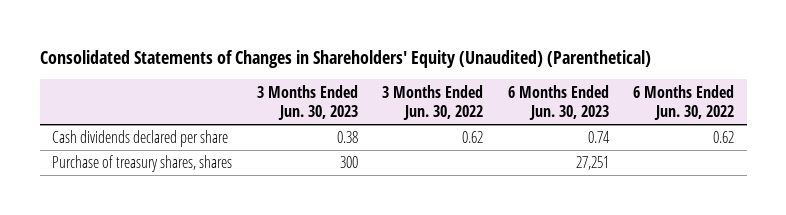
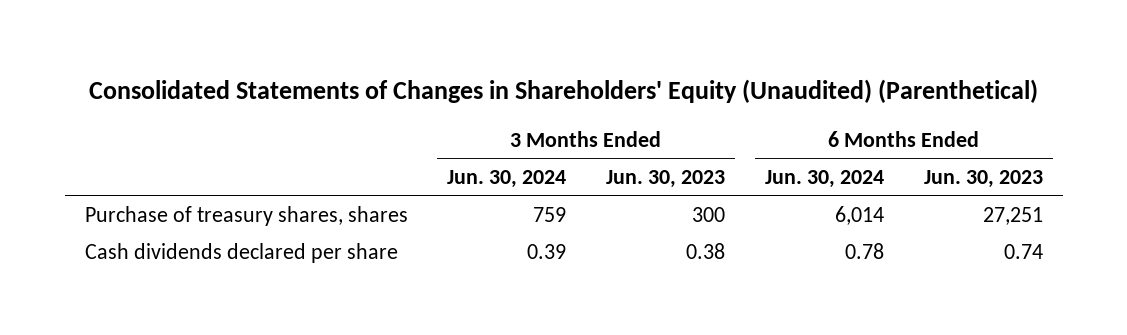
[382,84,484,121] 3 Months Ended Jun. 30, 2022 -> none
[633,84,735,121] 6 Months Ended Jun. 30, 2022 -> none
none -> [447,169,567,188] Jun. 30, 2024
none -> [765,169,885,188] Jun. 30, 2024
[51,130,228,148] Cash dividends declared per share -> [84,242,398,263] Cash dividends declared per share

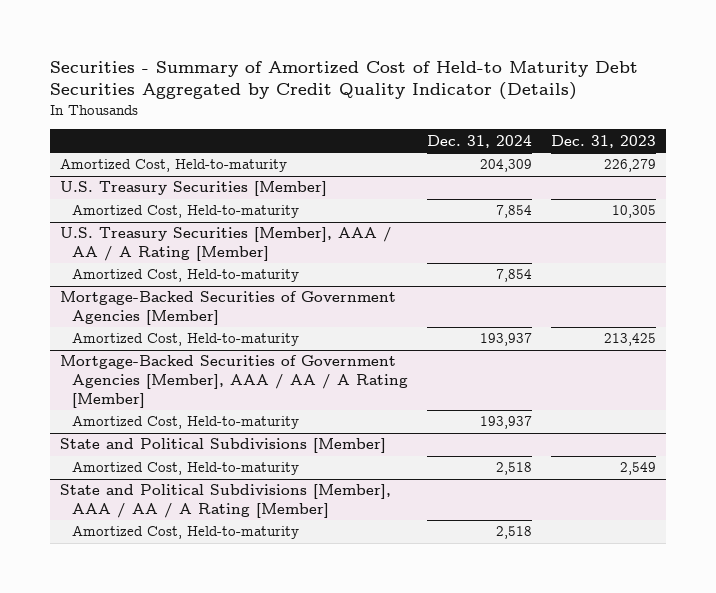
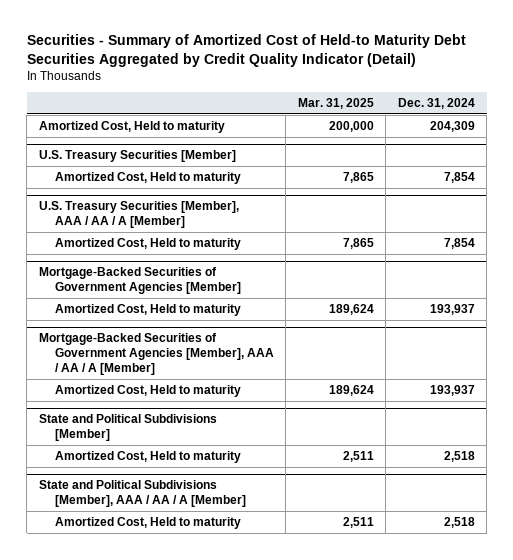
[50,60,639,101] Securities - Summary of Amortized Cost of Held-to Maturity Debt Securities Aggregated by Credit Quality Indicator (Details) -> [26,34,466,68] Securities - Summary of Amortized Cost of Held-to Maturity Debt Securities Aggregated by Credit Quality Indicator (Detail)
[551,134,657,148] Dec. 31, 2023 -> none
none -> [297,98,374,110] Mar. 31, 2025
[59,158,287,173] Amortized Cost, Held-to-maturity -> [38,120,225,133] Amortized Cost, Held to maturity
[72,204,300,219] Amortized Cost, Held-to-maturity -> [54,171,241,184] Amortized Cost, Held to maturity
[59,227,392,262] U.S. Treasury Securities [Member], AAA / AA / A Rating [Member] -> [38,201,239,229] U.S. Treasury Securities [Member], AAA / AA / A [Member]
[72,268,300,283] Amortized Cost, Held-to-maturity -> [54,237,241,250] Amortized Cost, Held to maturity
[72,332,300,347] Amortized Cost, Held-to-maturity -> [54,303,241,316] Amortized Cost, Held to maturity
[59,355,409,408] Mortgage-Backed Securities of Government Agencies [Member], AAA / AA / A Rating [Member] -> [38,333,274,376] Mortgage-Backed Securities of Government Agencies [Member], AAA / AA / A [Member]
[72,415,300,430] Amortized Cost, Held-to-maturity -> [54,384,241,397] Amortized Cost, Held to maturity
[72,461,300,476] Amortized Cost, Held-to-maturity -> [54,450,241,463] Amortized Cost, Held to maturity
[59,484,391,519] State and Political Subdivisions [Member], AAA / AA / A Rating [Member] -> [38,480,246,508] State and Political Subdivisions [Member], AAA / AA / A [Member]
[72,525,300,540] Amortized Cost, Held-to-maturity -> [54,516,241,529] Amortized Cost, Held to maturity

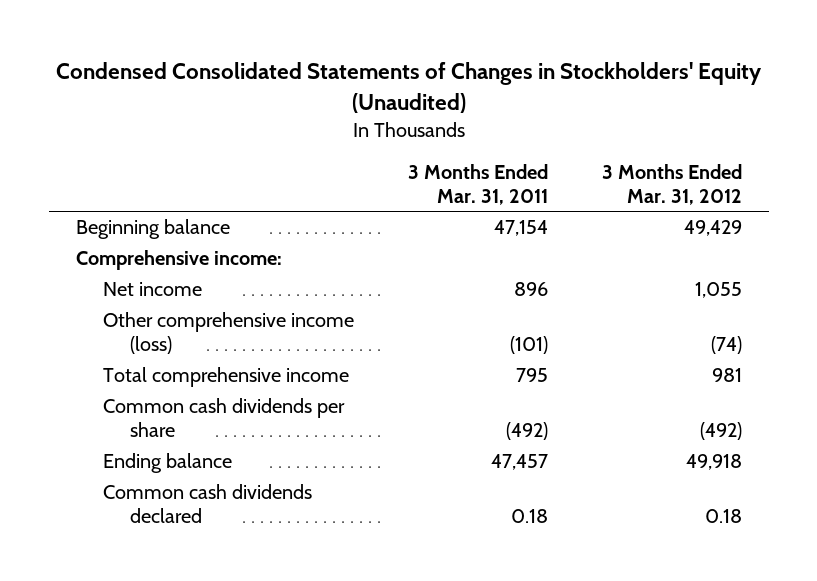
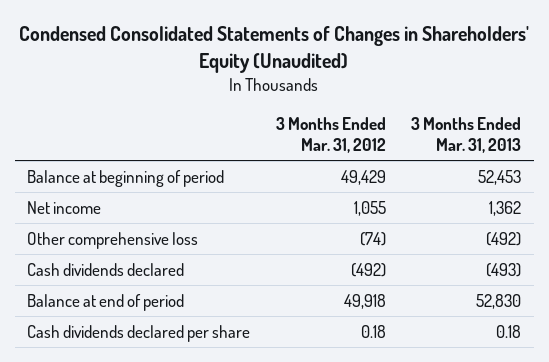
[55,62,762,114] Condensed Consolidated Statements of Changes in Stockholders' Equity (Unaudited) -> [19,26,530,73] Condensed Consolidated Statements of Changes in Shareholders' Equity (Unaudited)
[407,163,548,205] 3 Months Ended Mar. 31, 2011 -> none
none -> [411,116,522,154] 3 Months Ended Mar. 31, 2013
[75,250,282,271] Comprehensive income: -> none
[75,219,230,240] Beginning balance -> [27,169,225,187] Balance at beginning of period
[102,367,349,388] Total comprehensive income -> none
[102,312,354,355] Other comprehensive income (loss) -> [27,231,199,249] Other comprehensive loss
[102,398,345,438] Common cash dividends per share -> [27,262,185,276] Cash dividends declared
[102,453,232,474] Ending balance -> [27,293,185,311] Balance at end of period
[102,484,312,524] Common cash dividends declared -> [27,324,251,342] Cash dividends declared per share

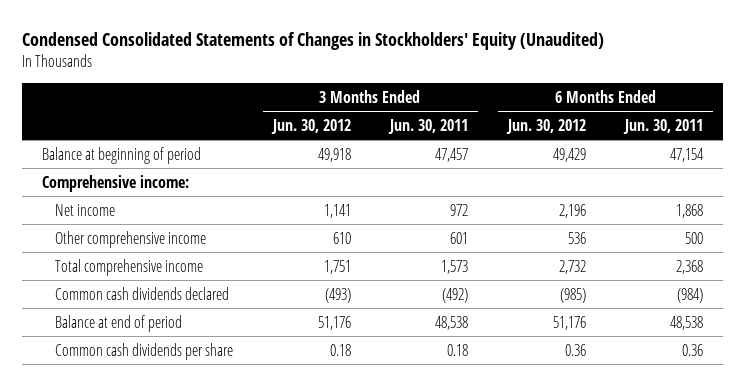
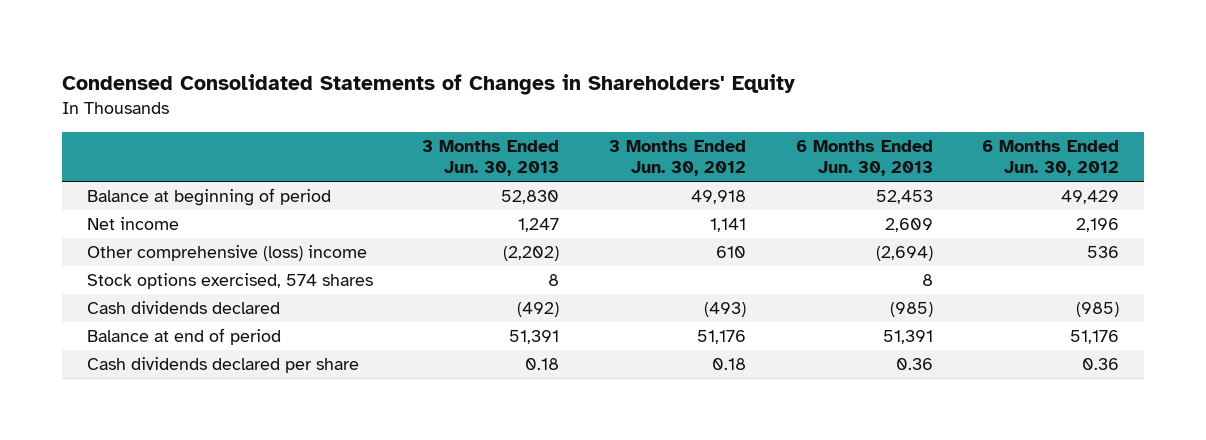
[21,32,604,51] Condensed Consolidated Statements of Changes in Stockholders' Equity (Unaudited) -> [61,73,795,95] Condensed Consolidated Statements of Changes in Shareholders' Equity
[388,118,469,134] Jun. 30, 2011 -> none
[623,118,704,134] Jun. 30, 2011 -> none
none -> [422,140,560,177] 3 Months Ended Jun. 30, 2013
none -> [795,140,933,177] 6 Months Ended Jun. 30, 2013
[41,174,189,192] Comprehensive income: -> none
[55,258,204,276] Total comprehensive income -> none
[55,230,207,248] Other comprehensive income -> [86,245,367,262] Other comprehensive (loss) income
none -> [86,273,373,290] Stock options exercised, 574 shares
[55,286,230,300] Common cash dividends declared -> [86,301,280,315] Cash dividends declared
[55,342,234,360] Common cash dividends per share -> [86,357,359,374] Cash dividends declared per share

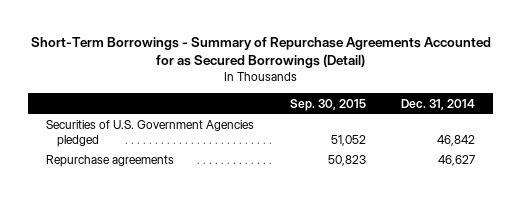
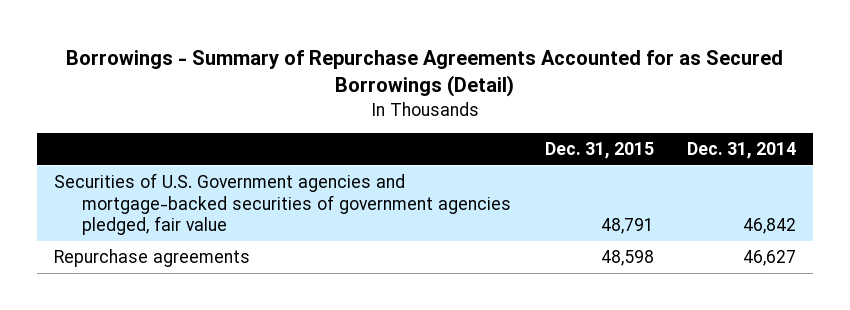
[30,36,491,69] Short-Term Borrowings - Summary of Repurchase Agreements Accounted for as Secured Borrowings (Detail) -> [66,49,784,98] Borrowings - Summary of Repurchase Agreements Accounted for as Secured Borrowings (Detail)
[289,98,366,111] Sep. 30, 2015 -> none
none -> [544,142,654,160] Dec. 31, 2015
[46,120,255,147] Securities of U.S. Government Agencies pledged -> [54,173,512,236] Securities of U.S. Government agencies and mortgage-backed securities of government agencies pledged, fair value

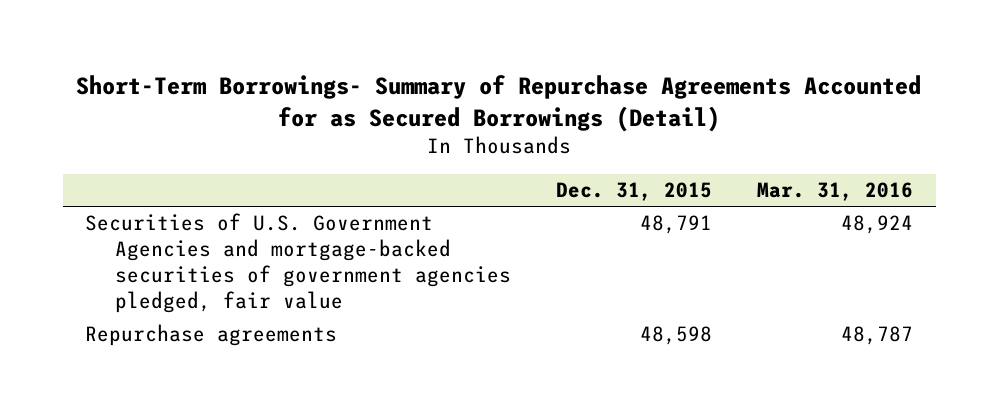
[66,49,784,98] Borrowings - Summary of Repurchase Agreements Accounted for as Secured Borrowings (Detail) -> [76,75,922,132] Short-Term Borrowings- Summary of Repurchase Agreements Accounted for as Secured Borrowings (Detail)
[687,142,797,160] Dec. 31, 2014 -> none
none -> [757,182,914,202] Mar. 31, 2016
[54,173,512,236] Securities of U.S. Government agencies and mortgage-backed securities of government agencies pledged, fair value -> [85,213,511,314] Securities of U.S. Government Agencies and mortgage-backed securities of government agencies pledged, fair value

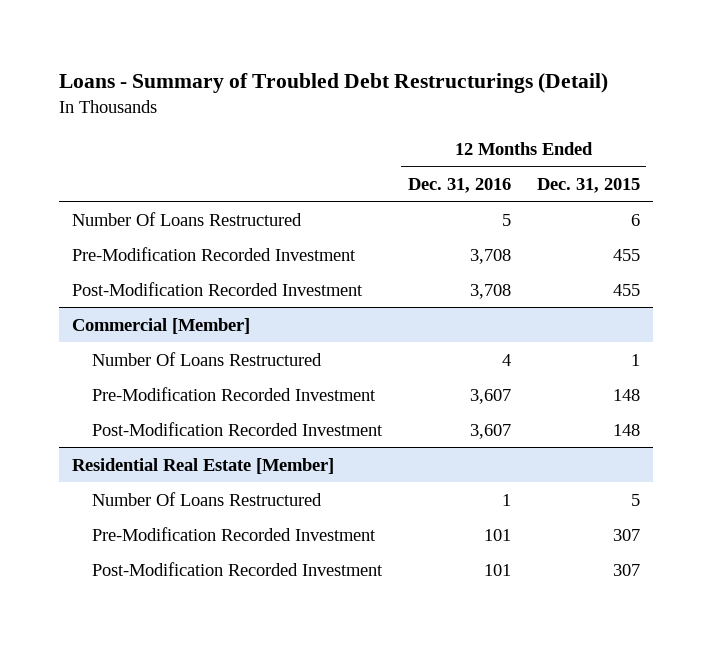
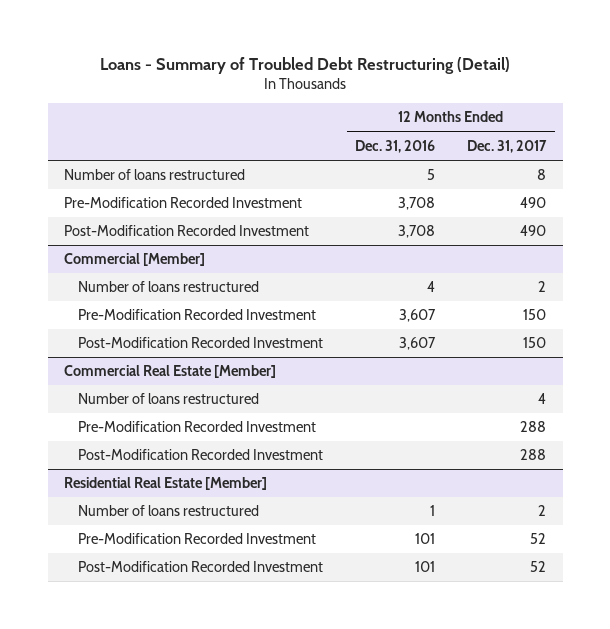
[58,72,608,93] Loans - Summary of Troubled Debt Restructurings (Detail) -> [100,56,511,74] Loans - Summary of Troubled Debt Restructuring (Detail)
[536,177,640,193] Dec. 31, 2015 -> none
none -> [467,139,548,153] Dec. 31, 2017
[71,211,302,226] Number Of Loans Restructured -> [63,169,245,181] Number of loans restructured
[91,351,322,366] Number Of Loans Restructured -> [78,281,260,293] Number of loans restructured
none -> [63,365,276,379] Commercial Real Estate [Member]
none -> [78,393,260,405] Number of loans restructured
none -> [78,421,317,433] Pre-Modification Recorded Investment
none -> [78,449,324,461] Post-Modification Recorded Investment
[91,491,322,506] Number Of Loans Restructured -> [78,505,260,517] Number of loans restructured

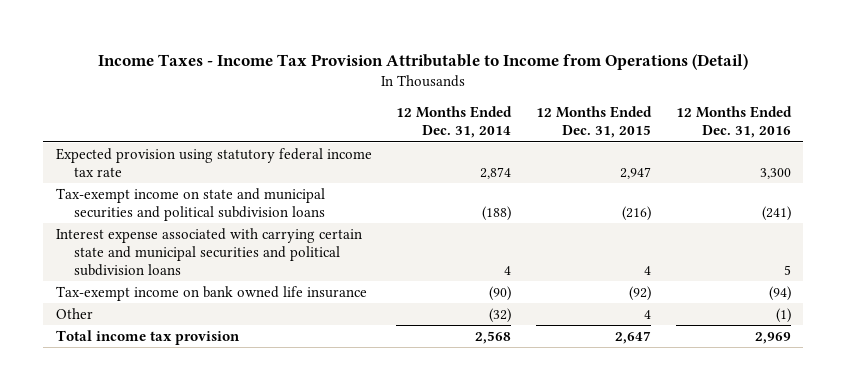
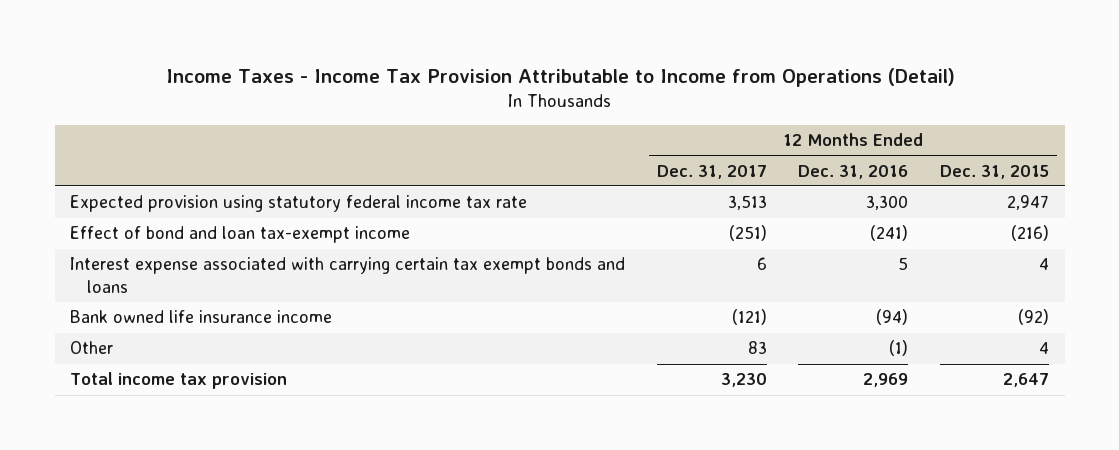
[396,106,513,139] 12 Months Ended Dec. 31, 2014 -> none
none -> [656,164,767,179] Dec. 31, 2017
[55,188,325,222] Tax-exempt income on state and municipal securities and political subdivision loans -> [70,226,411,244] Effect of bond and loan tax-exempt income
[55,228,362,277] Interest expense associated with carrying certain state and municipal securities and political subdivision loans -> [70,257,626,293] Interest expense associated with carrying certain tax exempt bonds and loans
[55,286,367,302] Tax-exempt income on bank owned life insurance -> [70,310,333,324] Bank owned life insurance income

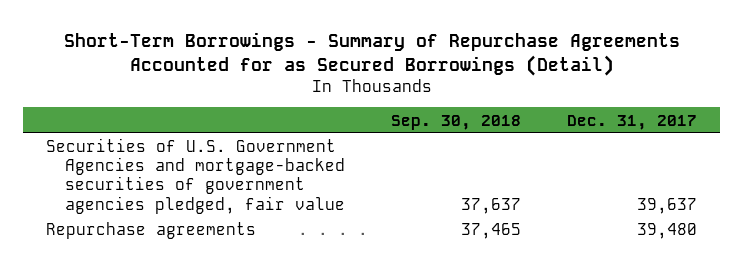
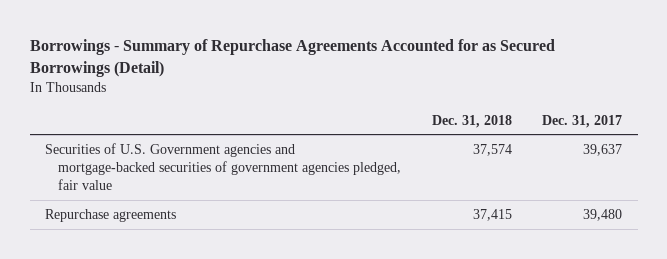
[63,32,680,77] Short-Term Borrowings - Summary of Repurchase Agreements Accounted for as Secured Borrowings (Detail) -> [29,39,555,77] Borrowings - Summary of Repurchase Agreements Accounted for as Secured Borrowings (Detail)
[390,114,521,130] Sep. 30, 2018 -> none
none -> [431,114,512,128] Dec. 31, 2018
[46,138,345,214] Securities of U.S. Government Agencies and mortgage-backed securities of government agencies pledged, fair value -> [44,142,402,191] Securities of U.S. Government agencies and mortgage-backed securities of government agencies pledged, fair value

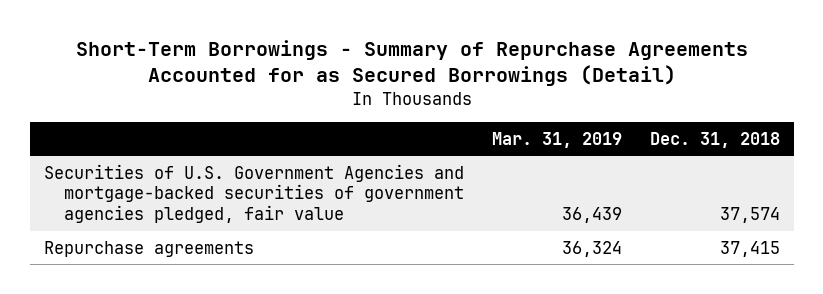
[29,39,555,77] Borrowings - Summary of Repurchase Agreements Accounted for as Secured Borrowings (Detail) -> [75,39,748,87] Short-Term Borrowings - Summary of Repurchase Agreements Accounted for as Secured Borrowings (Detail)
[542,114,623,128] Dec. 31, 2017 -> none
none -> [491,131,622,148] Mar. 31, 2019
[44,142,402,191] Securities of U.S. Government agencies and mortgage-backed securities of government agencies pledged, fair value -> [43,163,464,224] Securities of U.S. Government Agencies and mortgage-backed securities of government agencies pledged, fair value

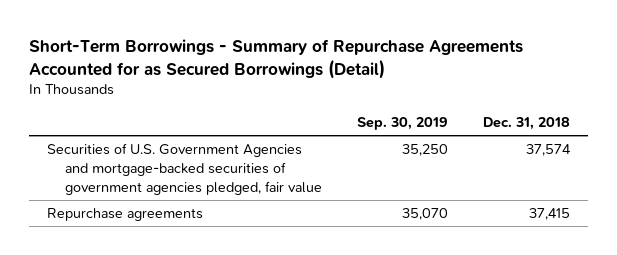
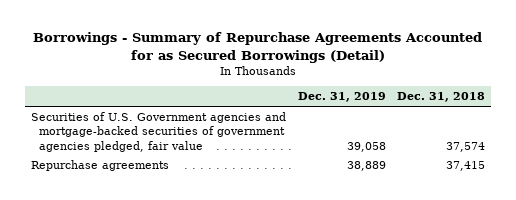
[29,38,524,79] Short-Term Borrowings - Summary of Repurchase Agreements Accounted for as Secured Borrowings (Detail) -> [33,32,483,63] Borrowings - Summary of Repurchase Agreements Accounted for as Secured Borrowings (Detail)
[357,117,449,131] Sep. 30, 2019 -> none
none -> [297,92,386,103] Dec. 31, 2019
[46,142,323,195] Securities of U.S. Government Agencies and mortgage-backed securities of government agencies pledged, fair value -> [30,112,286,152] Securities of U.S. Government agencies and mortgage-backed securities of government agencies pledged, fair value

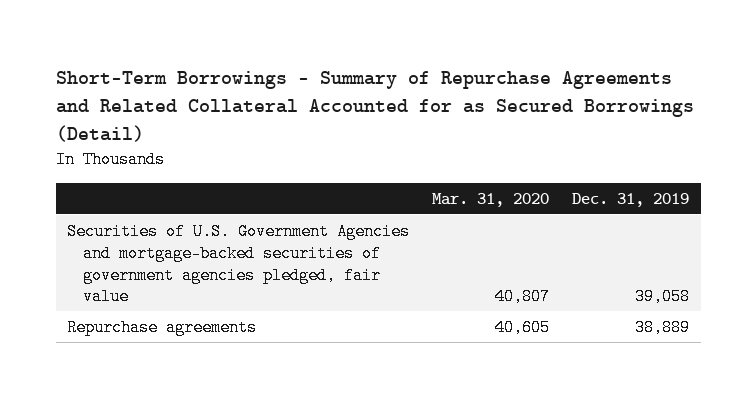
[33,32,483,63] Borrowings - Summary of Repurchase Agreements Accounted for as Secured Borrowings (Detail) -> [55,70,694,142] Short-Term Borrowings - Summary of Repurchase Agreements and Related Collateral Accounted for as Secured Borrowings (Detail)
[397,92,486,103] Dec. 31, 2018 -> none
none -> [432,192,550,207] Mar. 31, 2020
[30,112,286,152] Securities of U.S. Government agencies and mortgage-backed securities of government agencies pledged, fair value -> [67,223,411,306] Securities of U.S. Government Agencies and mortgage-backed securities of government agencies pledged, fair value

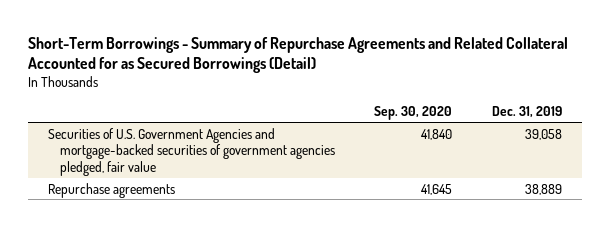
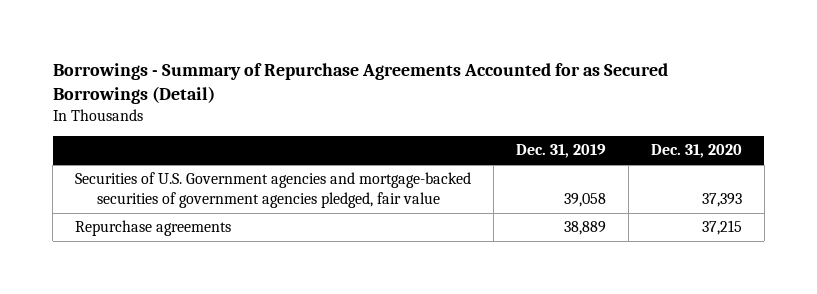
[27,36,568,74] Short-Term Borrowings - Summary of Repurchase Agreements and Related Collateral Accounted for as Secured Borrowings (Detail) -> [52,63,668,105] Borrowings - Summary of Repurchase Agreements Accounted for as Secured Borrowings (Detail)
[374,106,453,121] Sep. 30, 2020 -> none
none -> [650,144,742,159] Dec. 31, 2020
[47,127,335,177] Securities of U.S. Government Agencies and mortgage-backed securities of government agencies pledged, fair value -> [75,172,472,209] Securities of U.S. Government agencies and mortgage-backed securities of government agencies pledged, fair value

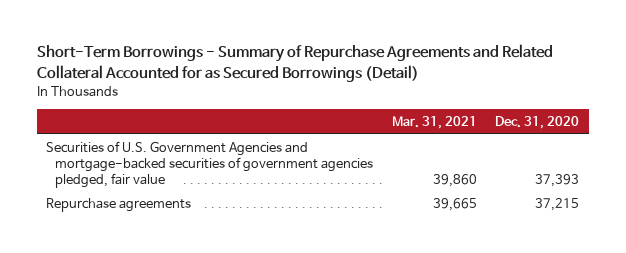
[52,63,668,105] Borrowings - Summary of Repurchase Agreements Accounted for as Secured Borrowings (Detail) -> [36,44,553,82] Short-Term Borrowings - Summary of Repurchase Agreements and Related Collateral Accounted for as Secured Borrowings (Detail)
[515,144,606,159] Dec. 31, 2019 -> none
none -> [391,116,477,130] Mar. 31, 2021
[75,172,472,209] Securities of U.S. Government agencies and mortgage-backed securities of government agencies pledged, fair value -> [46,141,374,188] Securities of U.S. Government Agencies and mortgage-backed securities of government agencies pledged, fair value

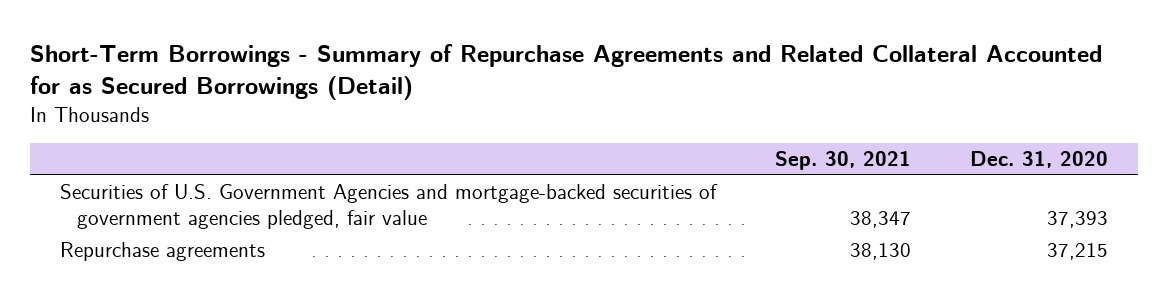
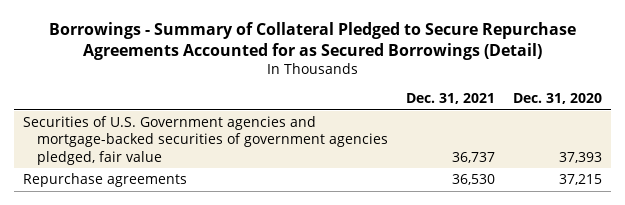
[30,44,1103,101] Short-Term Borrowings - Summary of Repurchase Agreements and Related Collateral Accounted for as Secured Borrowings (Detail) -> [48,21,576,60] Borrowings - Summary of Collateral Pledged to Secure Repurchase Agreements Accounted for as Secured Borrowings (Detail)
[775,150,912,170] Sep. 30, 2021 -> none
none -> [406,93,496,105] Dec. 31, 2021
[59,184,718,229] Securities of U.S. Government Agencies and mortgage-backed securities of government agencies pledged, fair value -> [22,116,388,165] Securities of U.S. Government agencies and mortgage-backed securities of government agencies pledged, fair value

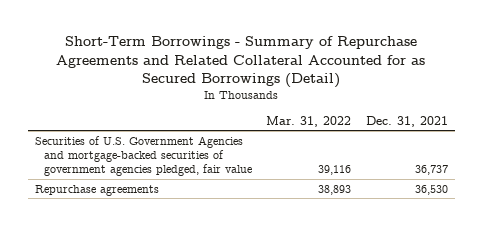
[48,21,576,60] Borrowings - Summary of Collateral Pledged to Secure Repurchase Agreements Accounted for as Secured Borrowings (Detail) -> [56,36,426,89] Short-Term Borrowings - Summary of Repurchase Agreements and Related Collateral Accounted for as Secured Borrowings (Detail)
[513,93,603,105] Dec. 31, 2020 -> none
none -> [266,115,352,127] Mar. 31, 2022
[22,116,388,165] Securities of U.S. Government agencies and mortgage-backed securities of government agencies pledged, fair value -> [34,135,252,177] Securities of U.S. Government Agencies and mortgage-backed securities of government agencies pledged, fair value

